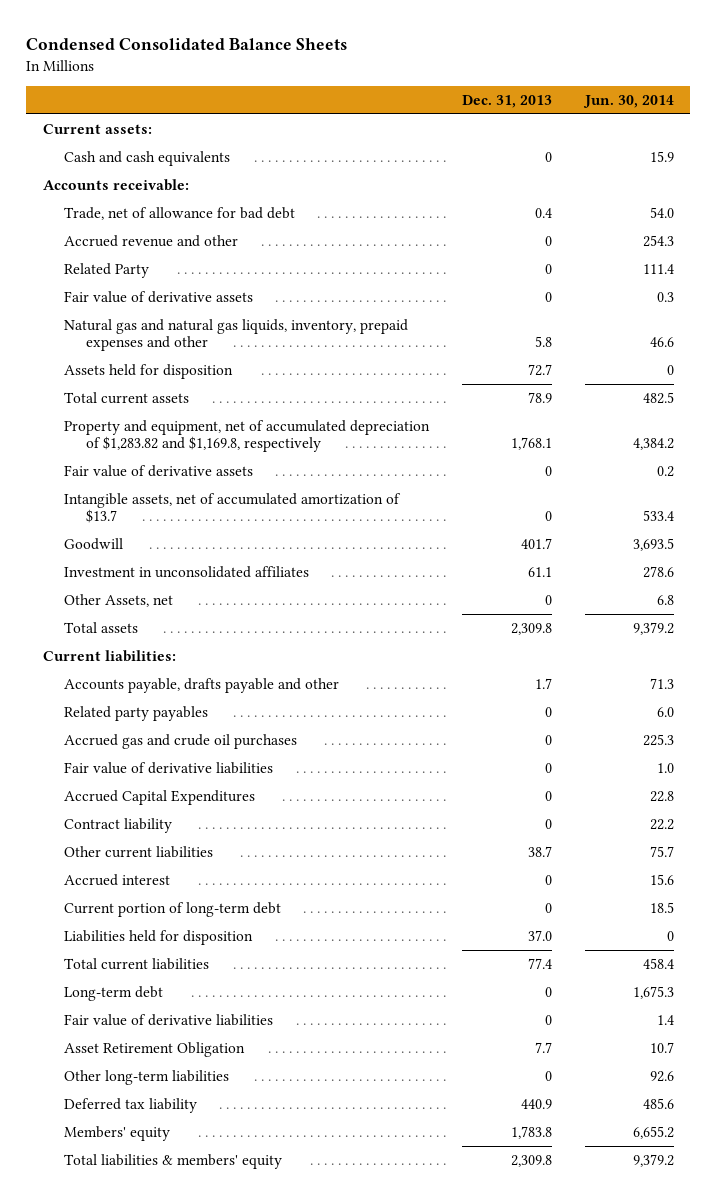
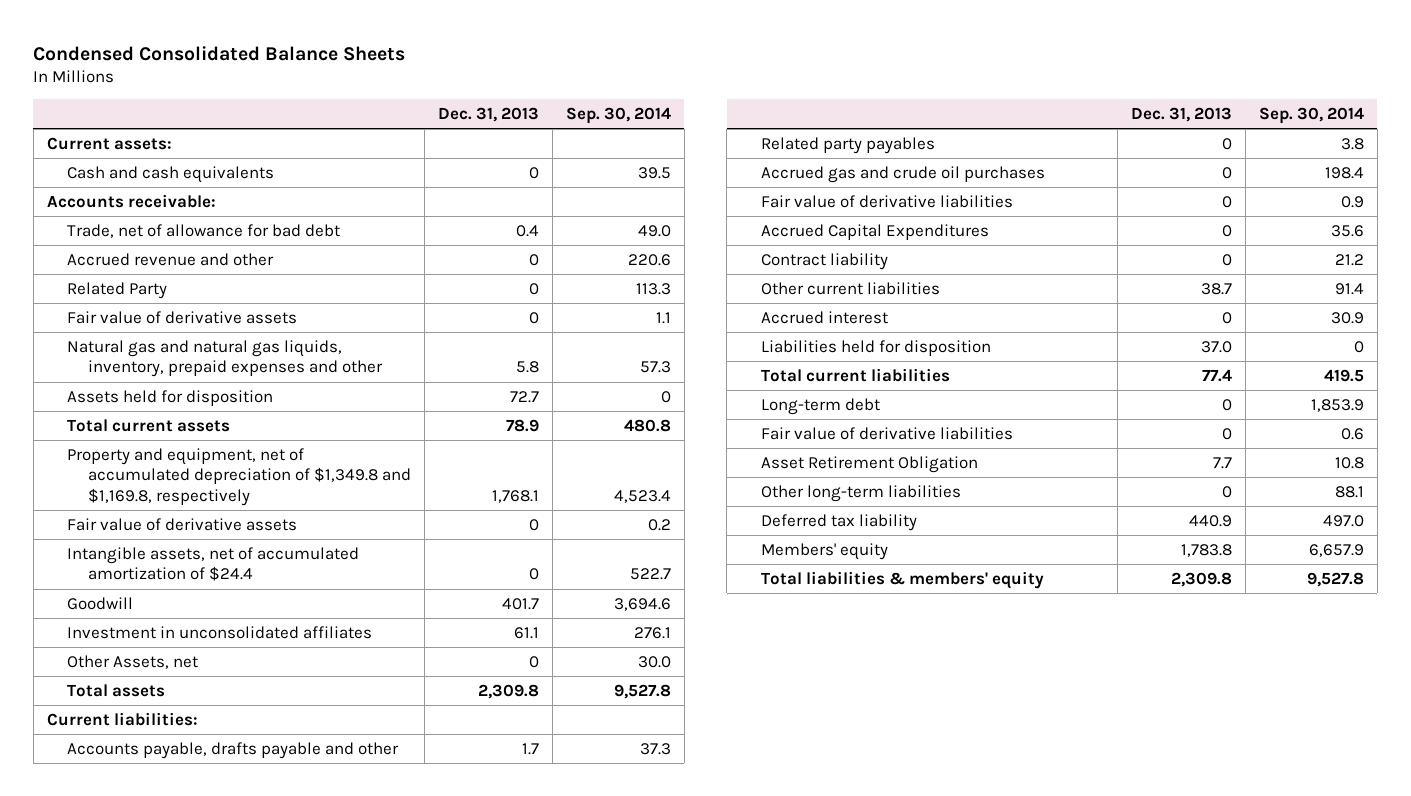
[582,95,674,109] Jun. 30, 2014 -> none
none -> [565,107,671,125] Sep. 30, 2014
[64,419,431,453] Property and equipment, net of accumulated depreciation of $1,283.82 and $1,169.8, respectively -> [67,447,412,507] Property and equipment, net of accumulated depreciation of $1,349.8 and $1,169.8, respectively
[64,492,402,524] Intangible assets, net of accumulated amortization of $13.7 -> [67,546,360,582] Intangible assets, net of accumulated amortization of $24.4
[64,901,282,917] Current portion of long-term debt -> none

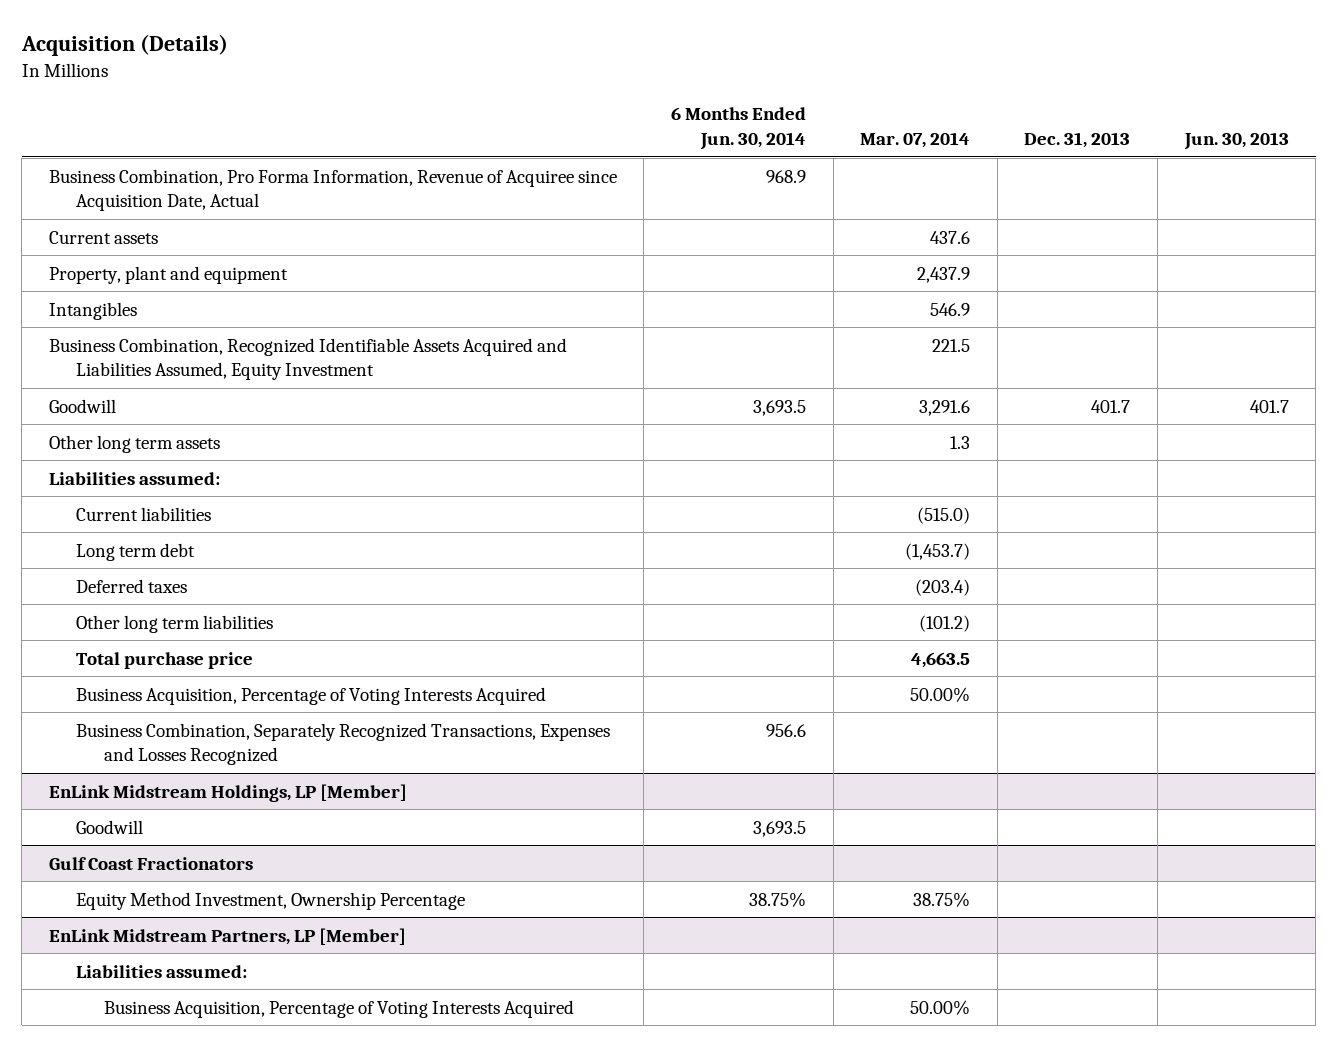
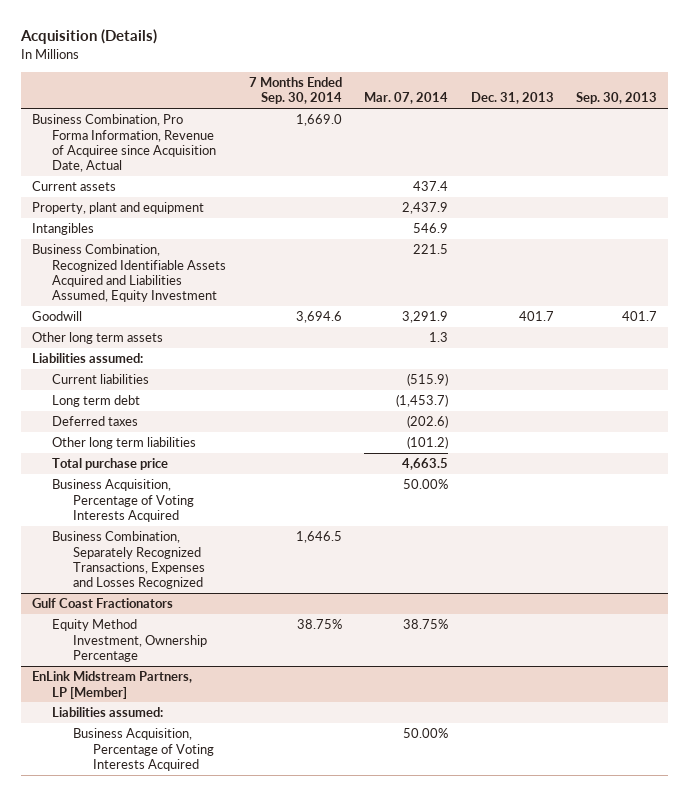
[670,107,806,151] 6 Months Ended Jun. 30, 2014 -> none
[1183,132,1289,151] Jun. 30, 2013 -> none
none -> [248,76,342,105] 7 Months Ended Sep. 30, 2014
none -> [575,92,657,105] Sep. 30, 2013
[930,230,971,244] 437.6 -> [413,181,449,192] 437.4
[919,399,971,416] 3,291.6 -> [402,311,449,324] 3,291.9
[917,506,971,524] (515.0) -> [407,373,449,387] (515.9)
[915,578,971,596] (203.4) -> [407,415,449,429] (202.6)
[48,783,407,802] EnLink Midstream Holdings, LP [Member] -> none
[76,819,144,834] Goodwill -> none

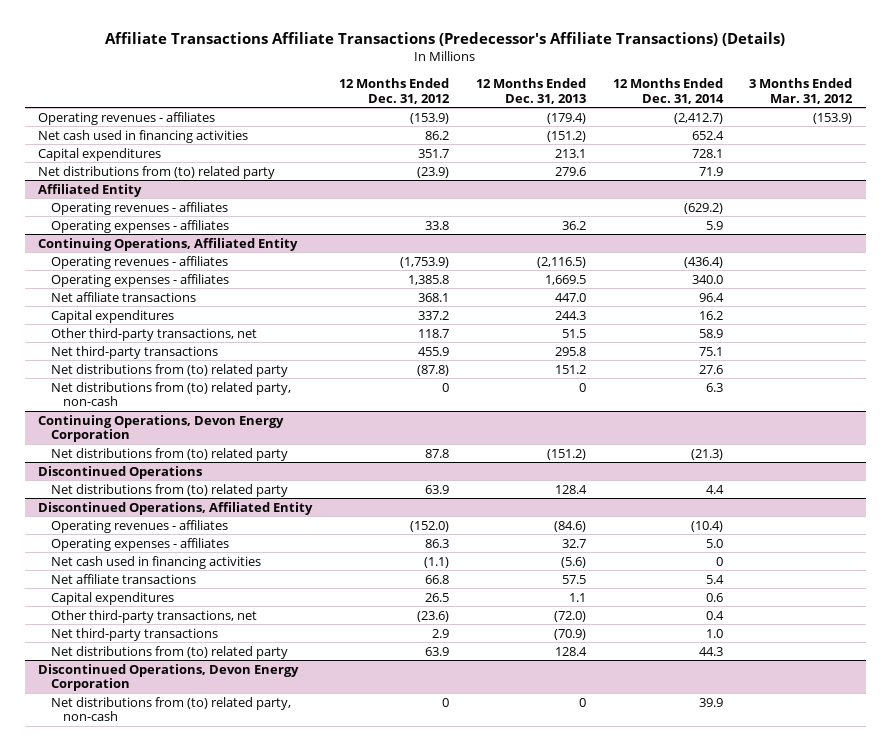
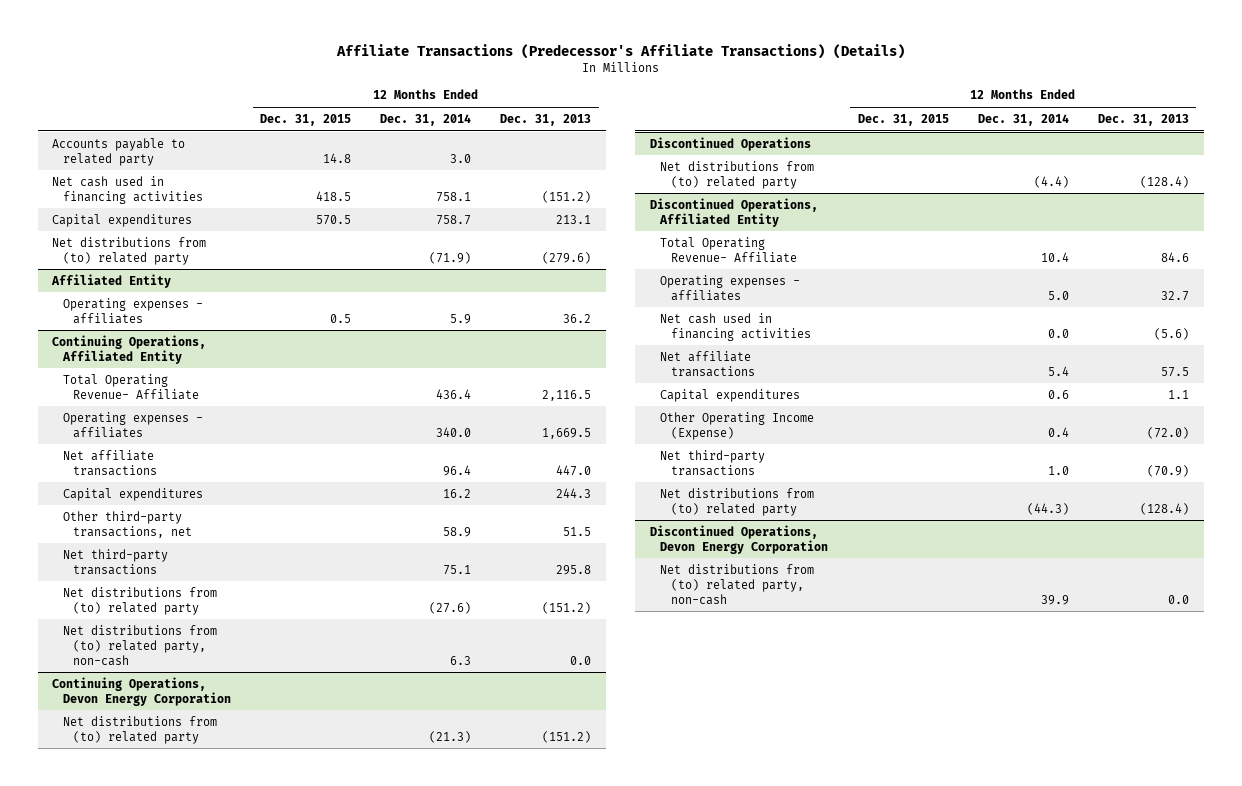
[105,32,786,47] Affiliate Transactions Affiliate Transactions (Predecessor's Affiliate Transactions) (Details) -> [335,44,905,60] Affiliate Transactions (Predecessor's Affiliate Transactions) (Details)
[338,77,450,104] 12 Months Ended Dec. 31, 2012 -> none
[749,77,854,104] 3 Months Ended Mar. 31, 2012 -> none
none -> [260,113,352,126] Dec. 31, 2015
[38,111,216,125] Operating revenues - affiliates -> none
none -> [52,137,186,166] Accounts payable to related party
[691,130,724,140] 652.4 -> [436,191,472,202] 758.1
[691,148,723,158] 728.1 -> [436,214,472,225] 758.7
[554,166,586,176] 279.6 -> [542,251,592,264] (279.6)
[698,166,723,176] 71.9 -> [429,251,472,264] (71.9)
[50,201,228,215] Operating revenues - affiliates -> none
[50,255,228,269] Operating revenues - affiliates -> none
none -> [62,373,200,400] Total Operating Revenue- Affiliate
[554,364,586,374] 151.2 -> [542,601,592,614] (151.2)
[698,364,723,374] 27.6 -> [429,601,472,614] (27.6)
[578,382,586,392] 0 -> [570,655,592,665] 0.0
[554,484,587,494] 128.4 -> [1140,175,1190,188] (128.4)
[705,484,724,494] 4.4 -> [1033,175,1069,188] (4.4)
[50,519,228,533] Operating revenues - affiliates -> none
none -> [660,236,797,263] Total Operating Revenue- Affiliate
[715,556,723,566] 0 -> [1047,328,1069,338] 0.0
[50,609,257,623] Other third-party transactions, net -> [660,411,815,440] Other Operating Income (Expense)
[554,646,587,656] 128.4 -> [1140,502,1190,515] (128.4)
[698,646,723,656] 44.3 -> [1026,502,1069,515] (44.3)
[578,697,586,707] 0 -> [1168,594,1190,604] 0.0

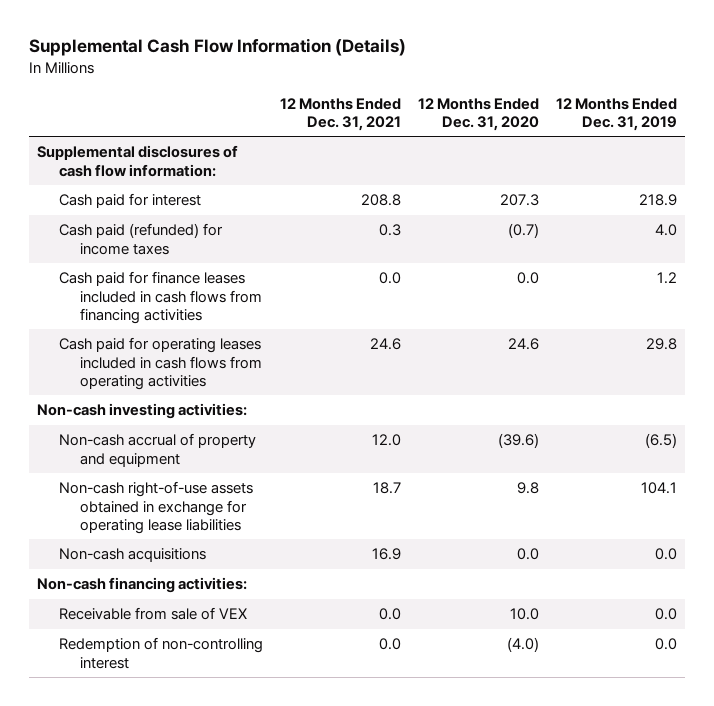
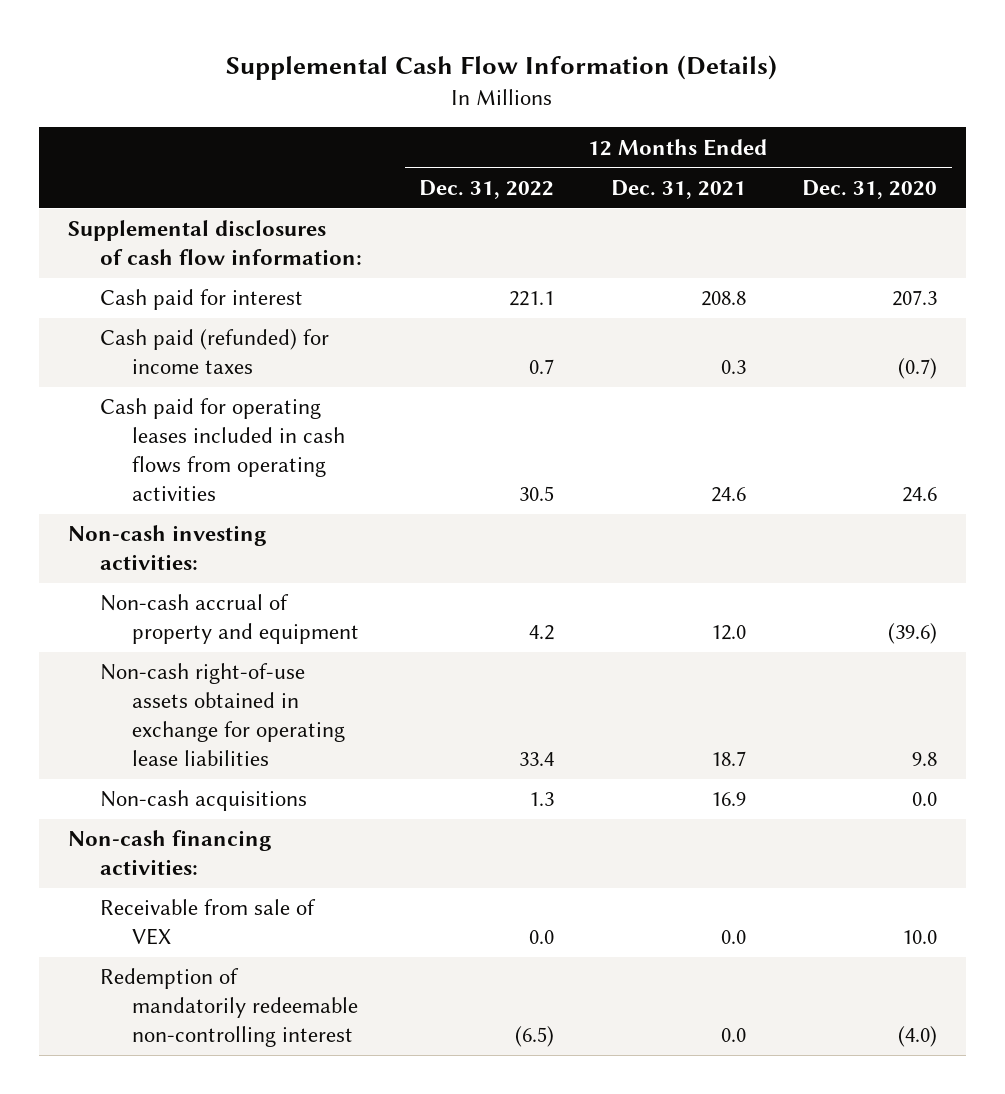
[555,97,677,131] 12 Months Ended Dec. 31, 2019 -> none
none -> [418,180,554,200] Dec. 31, 2022
[58,271,263,324] Cash paid for finance leases included in cash flows from financing activities -> none
[58,637,263,669] Redemption of non-controlling interest -> [99,968,359,1048] Redemption of mandatorily redeemable non-controlling interest

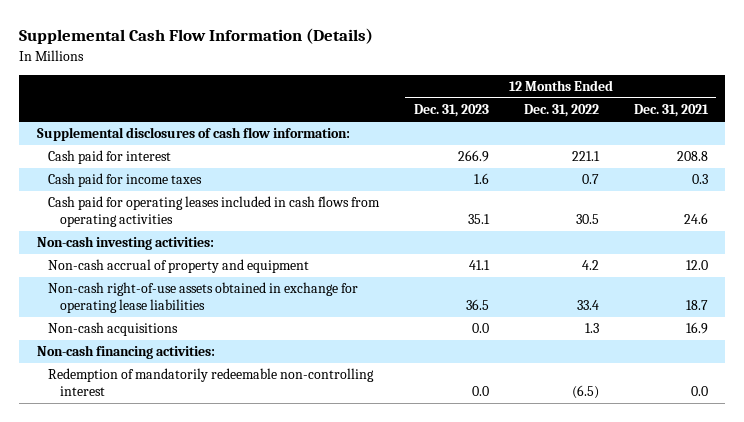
[802,180,938,200] Dec. 31, 2020 -> none
none -> [414,104,490,118] Dec. 31, 2023
[99,329,329,375] Cash paid (refunded) for income taxes -> [48,173,203,188] Cash paid for income taxes
[99,899,316,946] Receivable from sale of VEX -> none

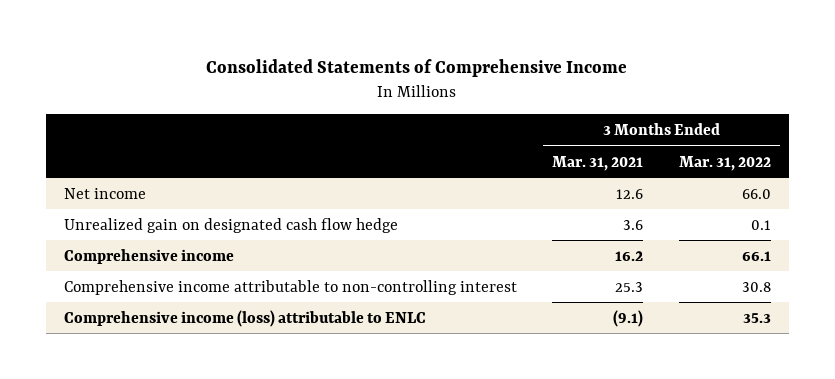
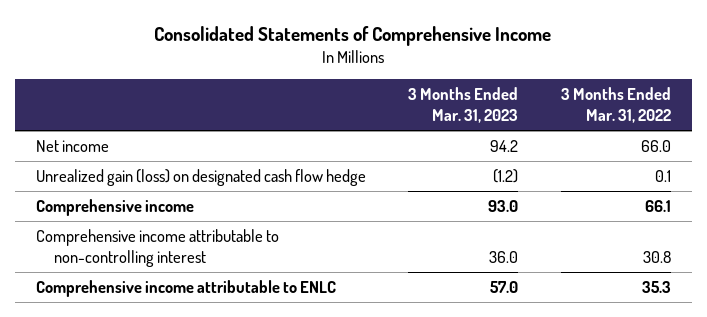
[552,155,644,171] Mar. 31, 2021 -> none
none -> [408,87,519,124] 3 Months Ended Mar. 31, 2023
[63,217,398,233] Unrealized gain on designated cash flow hedge -> [36,169,367,187] Unrealized gain (loss) on designated cash flow hedge
[63,309,426,327] Comprehensive income (loss) attributable to ENLC -> [36,280,337,298] Comprehensive income attributable to ENLC

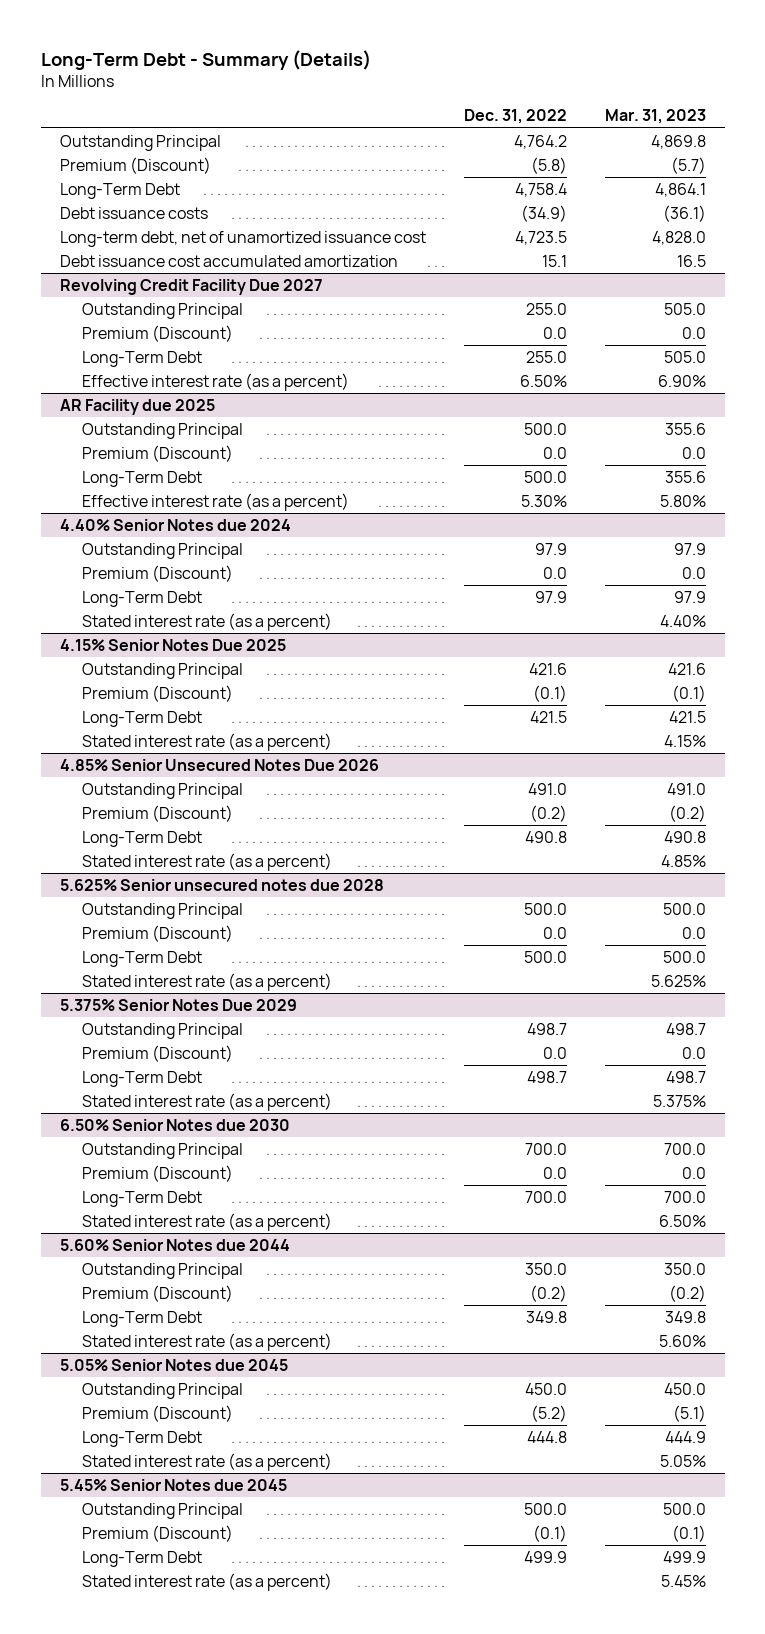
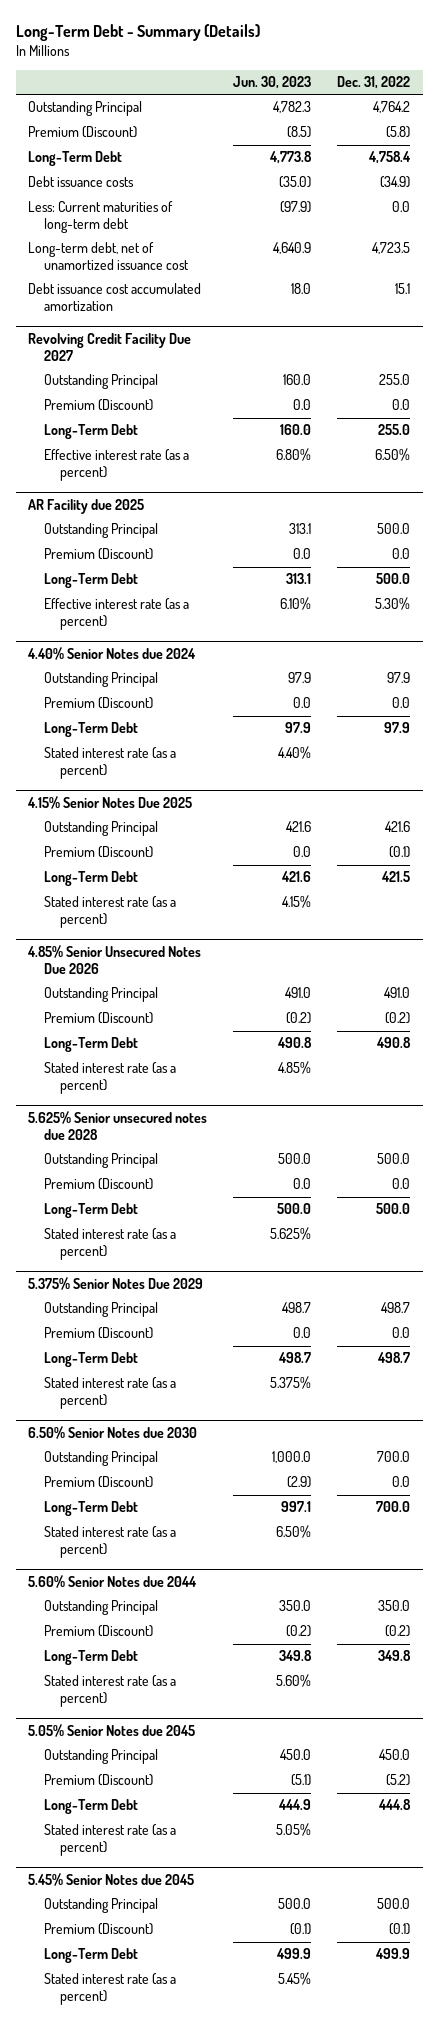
[604,109,706,125] Mar. 31, 2023 -> none
none -> [233,76,312,90] Jun. 30, 2023
none -> [28,201,174,234] Less: Current maturities of long-term debt

